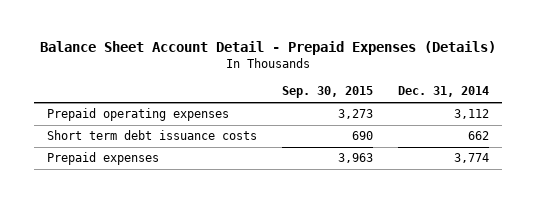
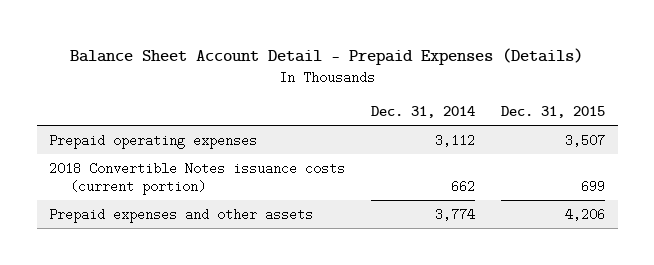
[281,86,373,99] Sep. 30, 2015 -> none
none -> [500,106,605,119] Dec. 31, 2015
[46,130,257,141] Short term debt issuance costs -> [49,161,346,195] 2018 Convertible Notes issuance costs (current portion)
[46,152,159,166] Prepaid expenses -> [49,207,314,223] Prepaid expenses and other assets

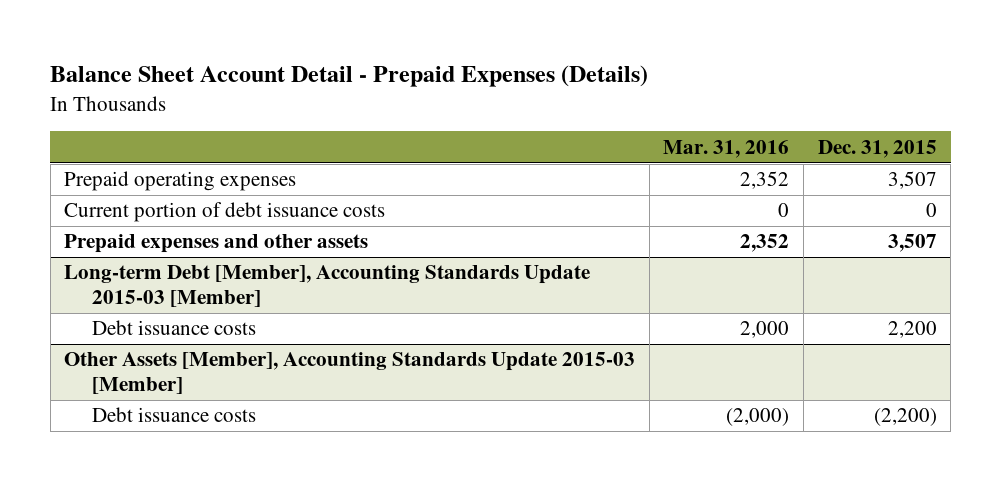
[371,106,476,119] Dec. 31, 2014 -> none
none -> [663,139,790,158] Mar. 31, 2016
[49,161,346,195] 2018 Convertible Notes issuance costs (current portion) -> [64,202,386,223] Current portion of debt issuance costs
[580,179,605,193] 699 -> [925,203,937,218] 0
[564,207,605,221] 4,206 -> [887,234,937,253] 3,507
none -> [64,265,591,308] Long-term Debt [Member], Accounting Standards Update 2015-03 [Member]
none -> [91,320,256,336] Debt issuance costs
none -> [64,352,636,395] Other Assets [Member], Accounting Standards Update 2015-03 [Member]
none -> [91,407,256,423] Debt issuance costs

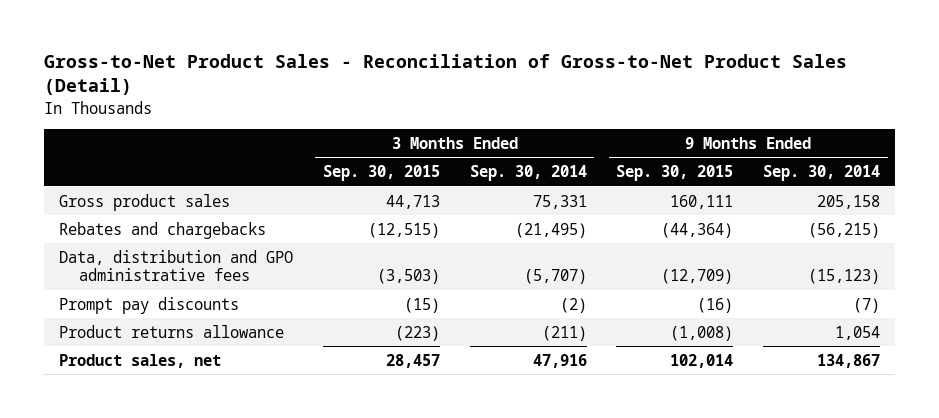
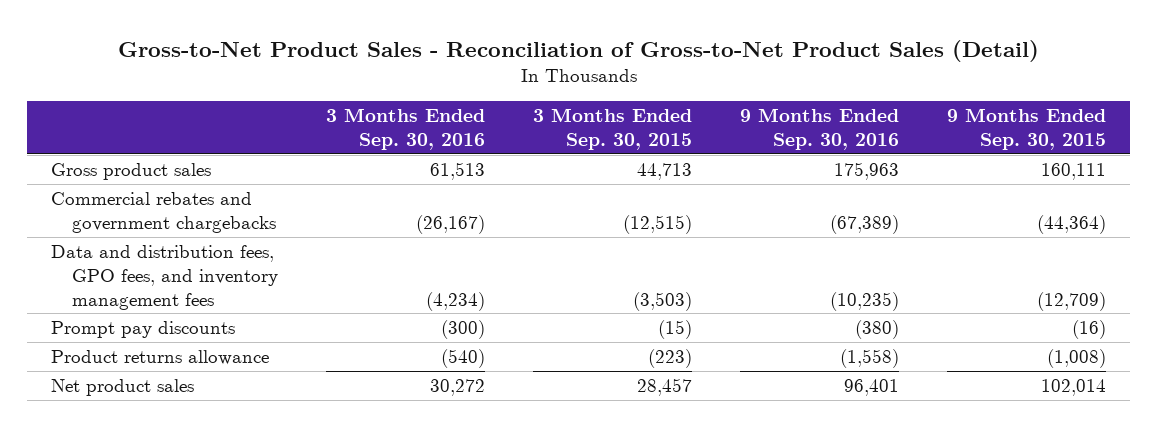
[469,165,587,182] Sep. 30, 2014 -> none
[763,165,881,182] Sep. 30, 2014 -> none
none -> [325,108,485,151] 3 Months Ended Sep. 30, 2016
none -> [740,108,900,151] 9 Months Ended Sep. 30, 2016
[58,221,266,239] Rebates and chargebacks -> [51,191,276,233] Commercial rebates and government chargebacks
[58,249,293,282] Data, distribution and GPO administrative fees -> [51,244,278,310] Data and distribution fees, GPO fees, and inventory management fees
[58,353,221,368] Product sales, net -> [51,378,195,396] Net product sales

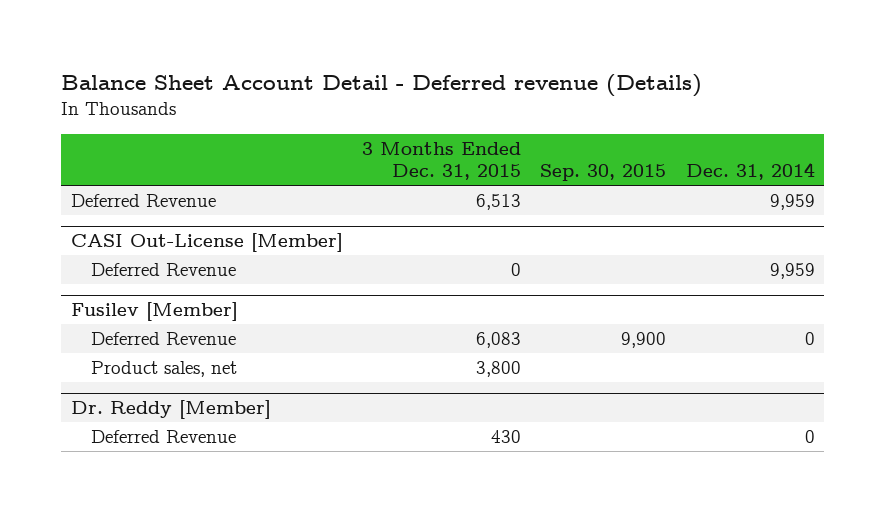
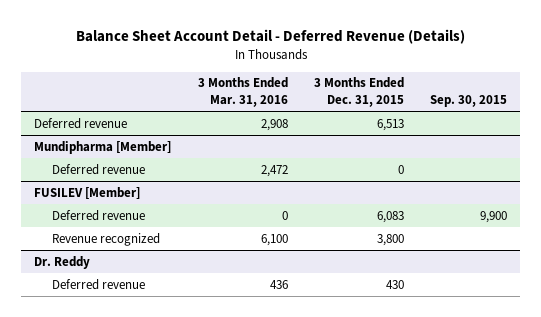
[60,73,702,97] Balance Sheet Account Detail - Deferred revenue (Details) -> [75,29,465,45] Balance Sheet Account Detail - Deferred Revenue (Details)
[685,162,815,181] Dec. 31, 2014 -> none
none -> [197,77,288,108] 3 Months Ended Mar. 31, 2016
[70,193,216,207] Deferred Revenue -> [34,117,128,129] Deferred revenue
[70,232,343,252] CASI Out-License [Member] -> [34,140,172,154] Mundipharma [Member]
[90,262,236,276] Deferred Revenue -> [51,163,145,175] Deferred revenue
[70,301,238,321] Fusilev [Member] -> [34,186,141,199] FUSILEV [Member]
[90,331,236,345] Deferred Revenue -> [51,209,145,221] Deferred revenue
[90,360,237,377] Product sales, net -> [51,232,160,246] Revenue recognized
[70,399,271,419] Dr. Reddy [Member] -> [34,255,91,269] Dr. Reddy
[90,429,236,443] Deferred Revenue -> [51,278,145,290] Deferred revenue

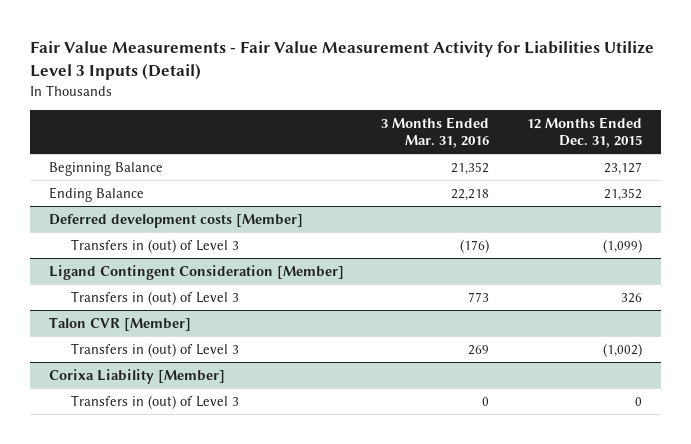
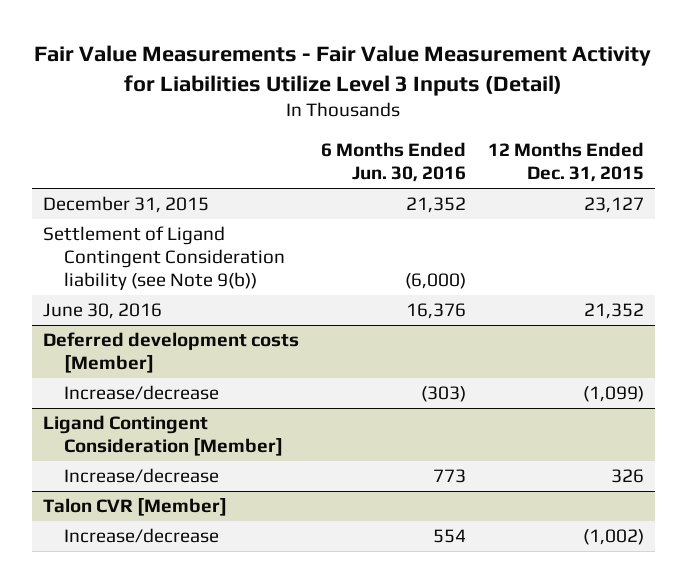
[381,117,490,149] 3 Months Ended Mar. 31, 2016 -> none
none -> [320,142,466,183] 6 Months Ended Jun. 30, 2016
[48,161,163,176] Beginning Balance -> [42,196,209,214] December 31, 2015
none -> [42,226,286,291] Settlement of Ligand Contingent Consideration liability (see Note 9(b))
[48,186,144,202] Ending Balance -> [42,303,162,320] June 30, 2016
[71,238,240,253] Transfers in (out) of Level 3 -> [64,385,220,401] Increase/decrease
[71,290,240,305] Transfers in (out) of Level 3 -> [64,468,220,484] Increase/decrease
[48,368,225,384] Corixa Liability [Member] -> none
[71,394,240,409] Transfers in (out) of Level 3 -> none
[71,342,240,357] Transfers in (out) of Level 3 -> [64,528,220,544] Increase/decrease

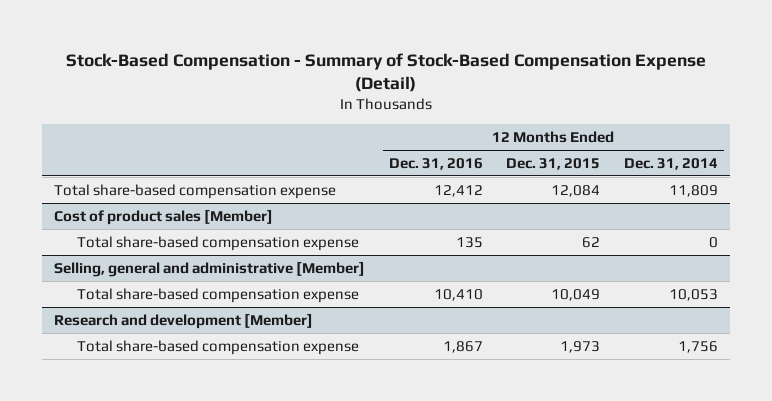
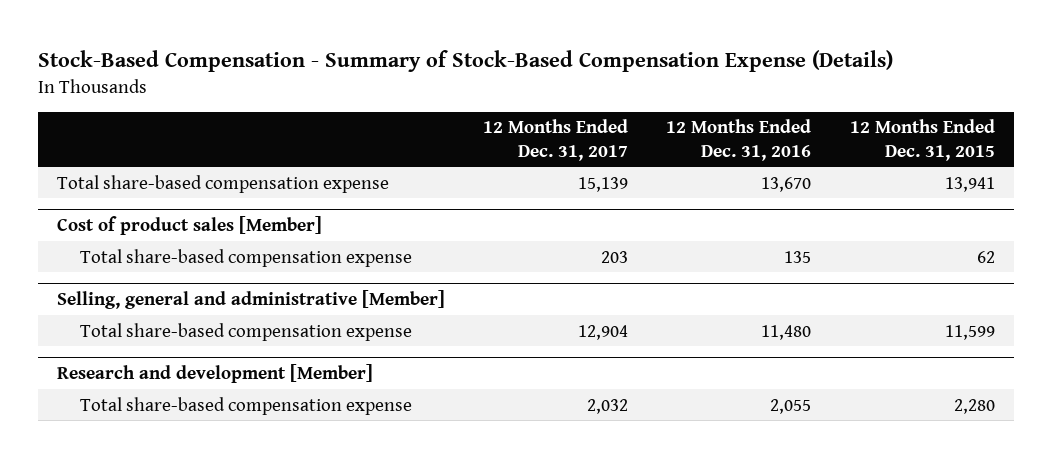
[66,52,707,92] Stock-Based Compensation - Summary of Stock-Based Compensation Expense (Detail) -> [37,50,893,73] Stock-Based Compensation - Summary of Stock-Based Compensation Expense (Details)
[624,157,719,170] Dec. 31, 2014 -> none
none -> [483,119,629,161] 12 Months Ended Dec. 31, 2017
[433,184,483,197] 12,412 -> [761,176,812,192] 13,670
[551,184,601,197] 12,084 -> [944,176,995,192] 13,941
[433,288,483,301] 10,410 -> [761,324,812,340] 11,480
[551,288,601,301] 10,049 -> [944,324,995,340] 11,599
[442,340,483,353] 1,867 -> [770,398,812,414] 2,055
[560,340,601,353] 1,973 -> [953,398,995,414] 2,280

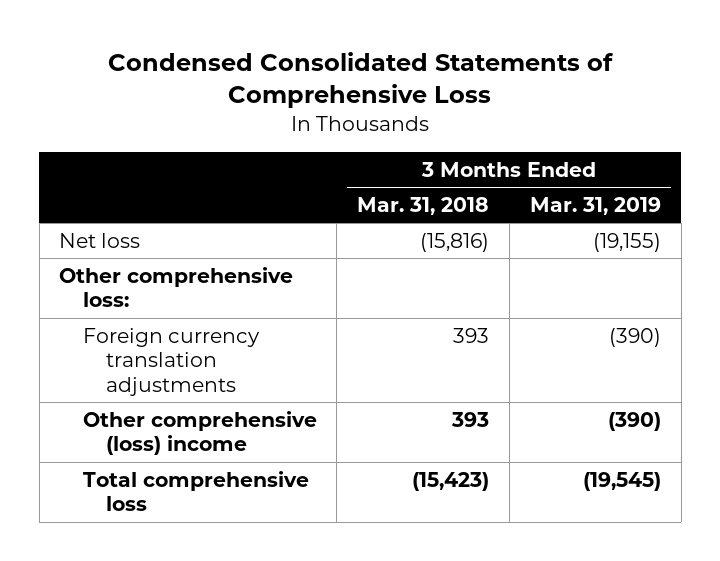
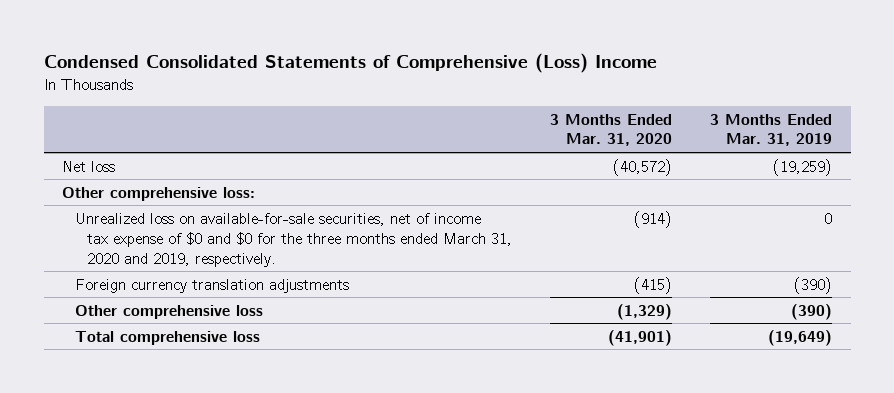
[108,52,615,109] Condensed Consolidated Statements of Comprehensive Loss -> [43,53,657,74] Condensed Consolidated Statements of Comprehensive (Loss) Income
[357,196,490,215] Mar. 31, 2018 -> none
none -> [550,113,673,147] 3 Months Ended Mar. 31, 2020
[593,232,662,252] (19,155) -> [772,158,832,176] (19,259)
none -> [74,212,513,267] Unrealized loss on available-for-sale securities, net of income tax expense of $0 and $0 for the three months ended March 31, 2020 and 2019, respectively.
[82,410,317,456] Other comprehensive (loss) income -> [74,304,263,319] Other comprehensive loss
[583,471,662,491] (19,545) -> [767,329,832,346] (19,649)

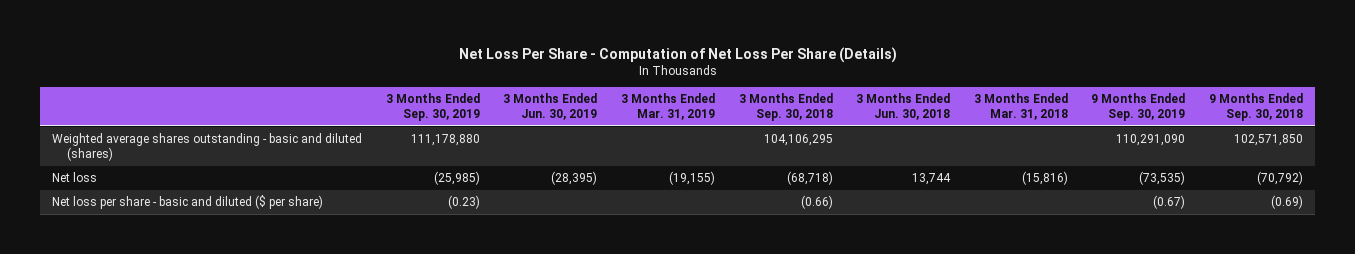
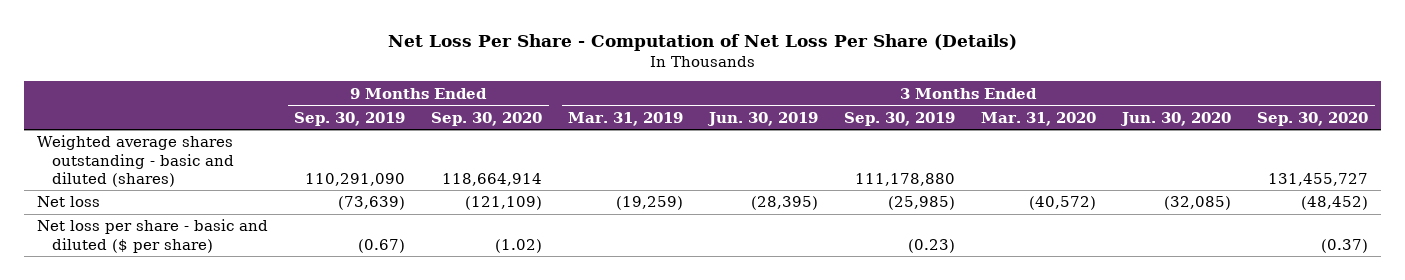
[738,93,833,122] 3 Months Ended Sep. 30, 2018 -> none
[856,93,951,121] 3 Months Ended Jun. 30, 2018 -> none
[973,93,1068,121] 3 Months Ended Mar. 31, 2018 -> none
[1208,93,1303,122] 9 Months Ended Sep. 30, 2018 -> none
none -> [431,111,543,126] Sep. 30, 2020
none -> [981,111,1097,126] Mar. 31, 2020
none -> [1120,111,1232,126] Jun. 30, 2020
none -> [1257,111,1369,126] Sep. 30, 2020
[668,171,715,186] (19,155) -> [616,196,684,211] (19,259)
[1139,171,1186,186] (73,535) -> [338,196,406,211] (73,639)

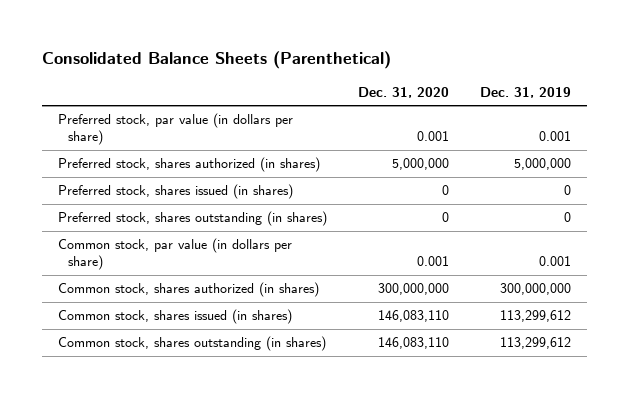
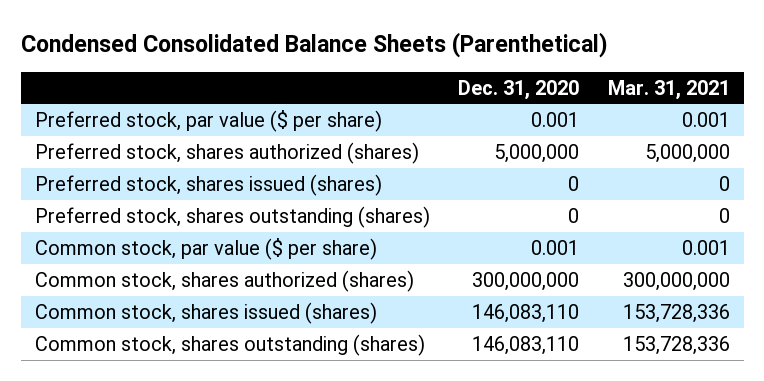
[42,51,392,70] Consolidated Balance Sheets (Parenthetical) -> [20,31,608,58] Condensed Consolidated Balance Sheets (Parenthetical)
[480,86,572,98] Dec. 31, 2019 -> none
none -> [607,79,730,100] Mar. 31, 2021
[57,113,293,146] Preferred stock, par value (in dollars per share) -> [34,109,382,132] Preferred stock, par value ($ per share)
[57,157,320,173] Preferred stock, shares authorized (in shares) -> [34,141,419,164] Preferred stock, shares authorized (shares)
[57,184,293,200] Preferred stock, shares issued (in shares) -> [34,173,382,196] Preferred stock, shares issued (shares)
[57,211,327,227] Preferred stock, shares outstanding (in shares) -> [34,205,430,228] Preferred stock, shares outstanding (shares)
[57,238,292,271] Common stock, par value (in dollars per share) -> [34,237,377,260] Common stock, par value ($ per share)
[57,282,319,298] Common stock, shares authorized (in shares) -> [34,269,414,292] Common stock, shares authorized (shares)
[57,309,292,325] Common stock, shares issued (in shares) -> [34,301,377,324] Common stock, shares issued (shares)
[57,336,326,352] Common stock, shares outstanding (in shares) -> [34,333,425,356] Common stock, shares outstanding (shares)

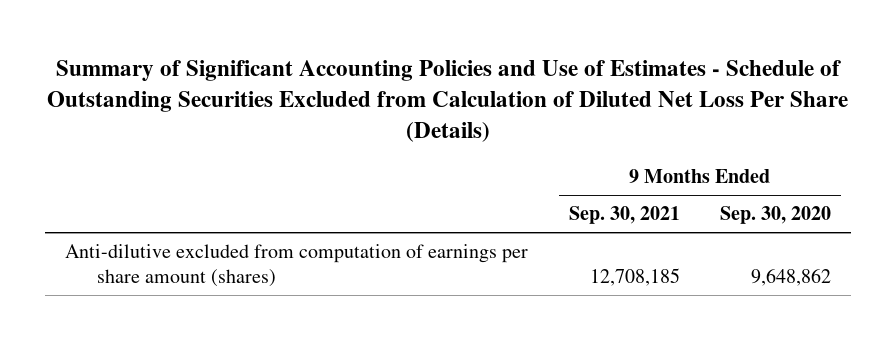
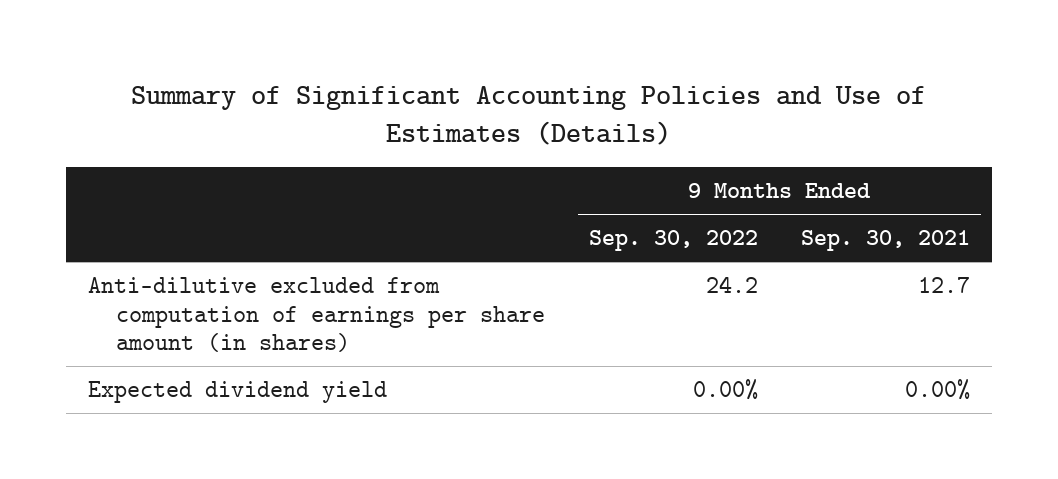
[47,60,849,143] Summary of Significant Accounting Policies and Use of Estimates - Schedule of Outstanding Securities Excluded from Calculation of Diluted Net Loss Per Share (Details) -> [130,86,926,146] Summary of Significant Accounting Policies and Use of Estimates (Details)
[719,206,831,225] Sep. 30, 2020 -> none
none -> [588,230,758,252] Sep. 30, 2022
[65,244,529,288] Anti-dilutive excluded from computation of earnings per share amount (shares) -> [87,277,546,352] Anti-dilutive excluded from computation of earnings per share amount (in shares)
[589,268,680,287] 12,708,185 -> [917,277,970,294] 12.7
none -> [87,381,387,404] Expected dividend yield

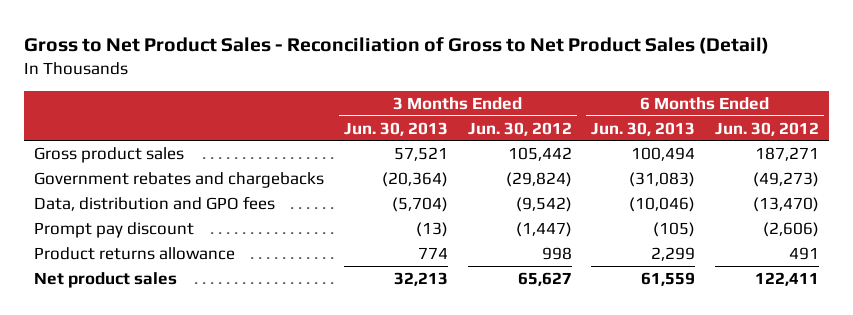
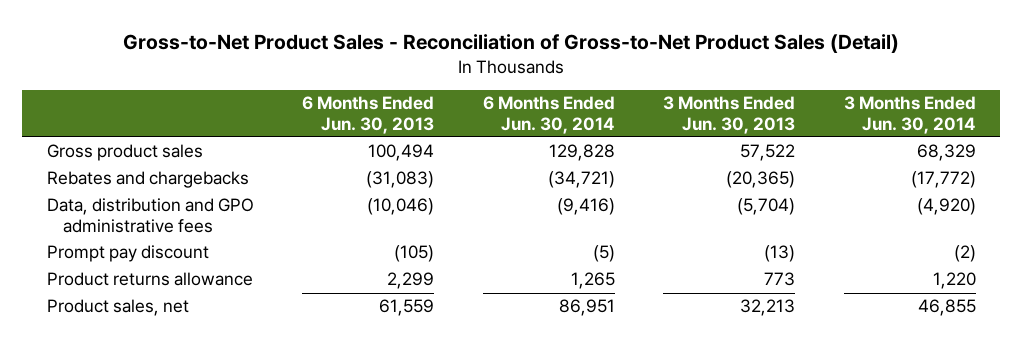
[24,36,770,54] Gross to Net Product Sales - Reconciliation of Gross to Net Product Sales (Detail) -> [123,34,900,54] Gross-to-Net Product Sales - Reconciliation of Gross-to-Net Product Sales (Detail)
[467,121,572,136] Jun. 30, 2012 -> none
[715,121,820,136] Jun. 30, 2012 -> none
none -> [482,96,615,134] 6 Months Ended Jun. 30, 2014
none -> [844,96,977,134] 3 Months Ended Jun. 30, 2014
[393,146,448,161] 57,521 -> [740,144,796,162] 57,522
[34,171,325,188] Government rebates and chargebacks -> [46,171,249,189] Rebates and chargebacks
[381,171,448,187] (20,364) -> [726,171,796,189] (20,365)
[34,195,276,211] Data, distribution and GPO fees -> [46,198,254,233] Data, distribution and GPO administrative fees
[417,246,448,259] 774 -> [764,272,796,287] 773
[34,271,178,288] Net product sales -> [46,299,189,317] Product sales, net

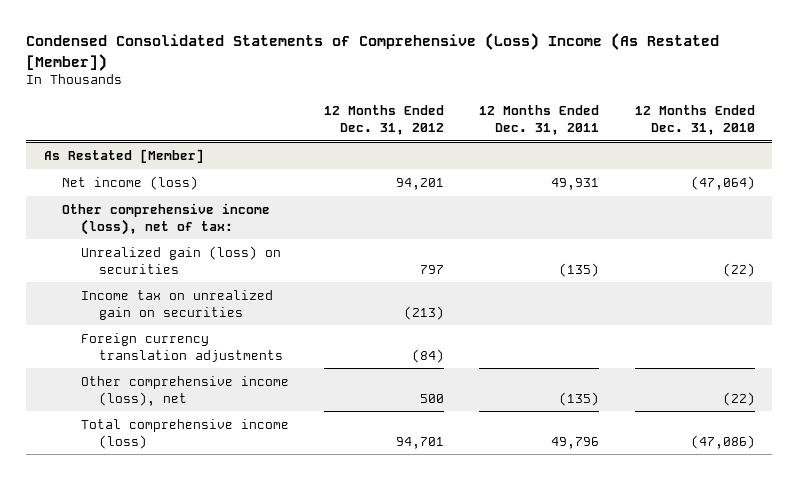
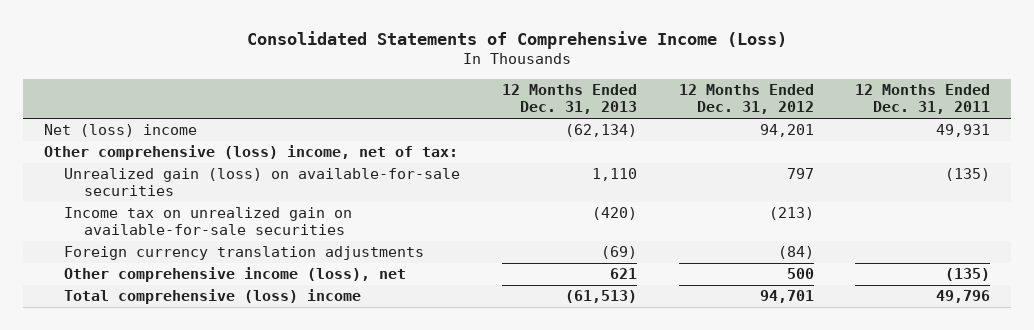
[26,33,720,71] Condensed Consolidated Statements of Comprehensive (Loss) Income (As Restated [Member]) -> [247,30,788,49] Consolidated Statements of Comprehensive Income (Loss)
[634,105,755,135] 12 Months Ended Dec. 31, 2010 -> none
none -> [501,84,637,115] 12 Months Ended Dec. 31, 2013
[43,149,204,164] As Restated [Member] -> none
[62,176,199,191] Net income (loss) -> [43,124,197,138] Net (loss) income
[62,203,271,235] Other comprehensive income (loss), net of tax: -> [43,145,458,161] Other comprehensive (loss) income, net of tax:
[80,246,281,274] Unrealized gain (loss) on securities -> [63,168,460,197] Unrealized gain (loss) on available-for-sale securities
[80,290,273,320] Income tax on unrealized gain on securities -> [63,207,352,236] Income tax on unrealized gain on available-for-sale securities
[80,419,289,449] Total comprehensive income (loss) -> [63,289,361,305] Total comprehensive (loss) income

